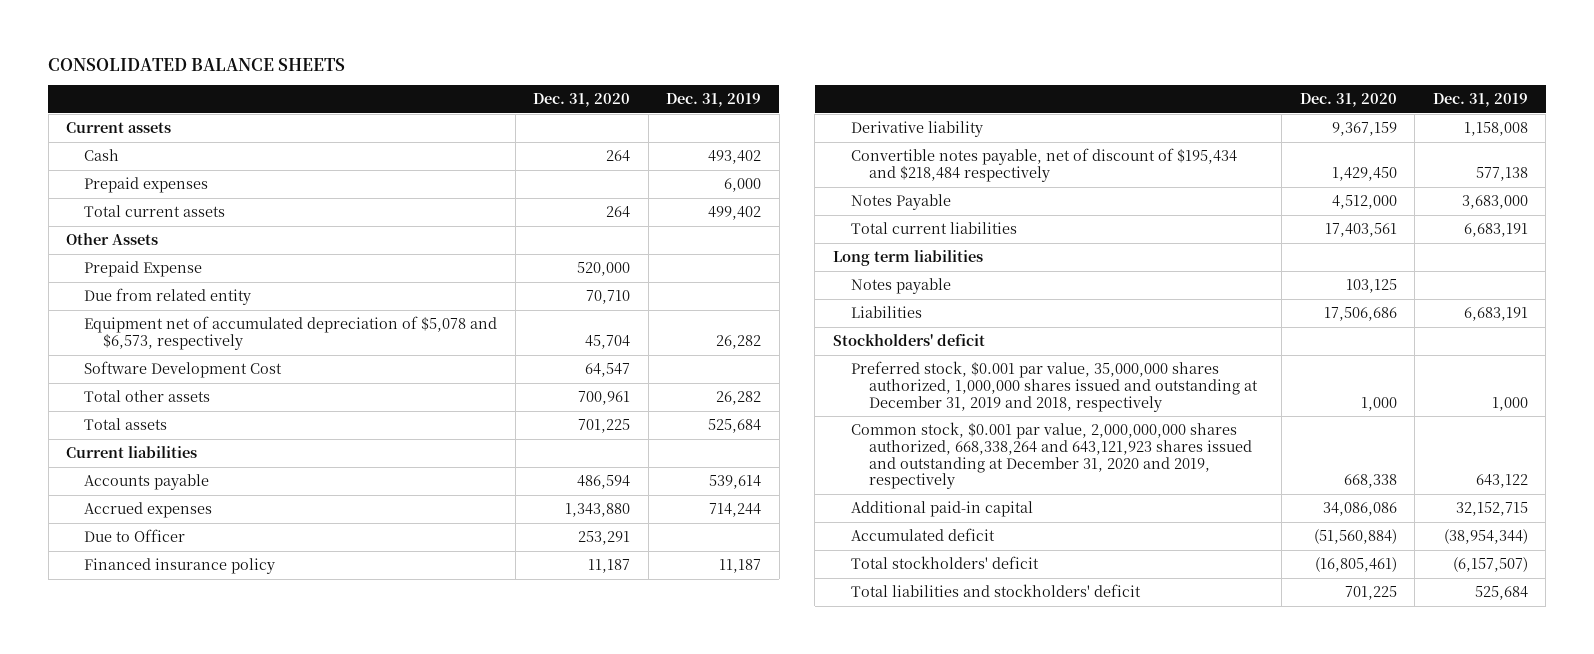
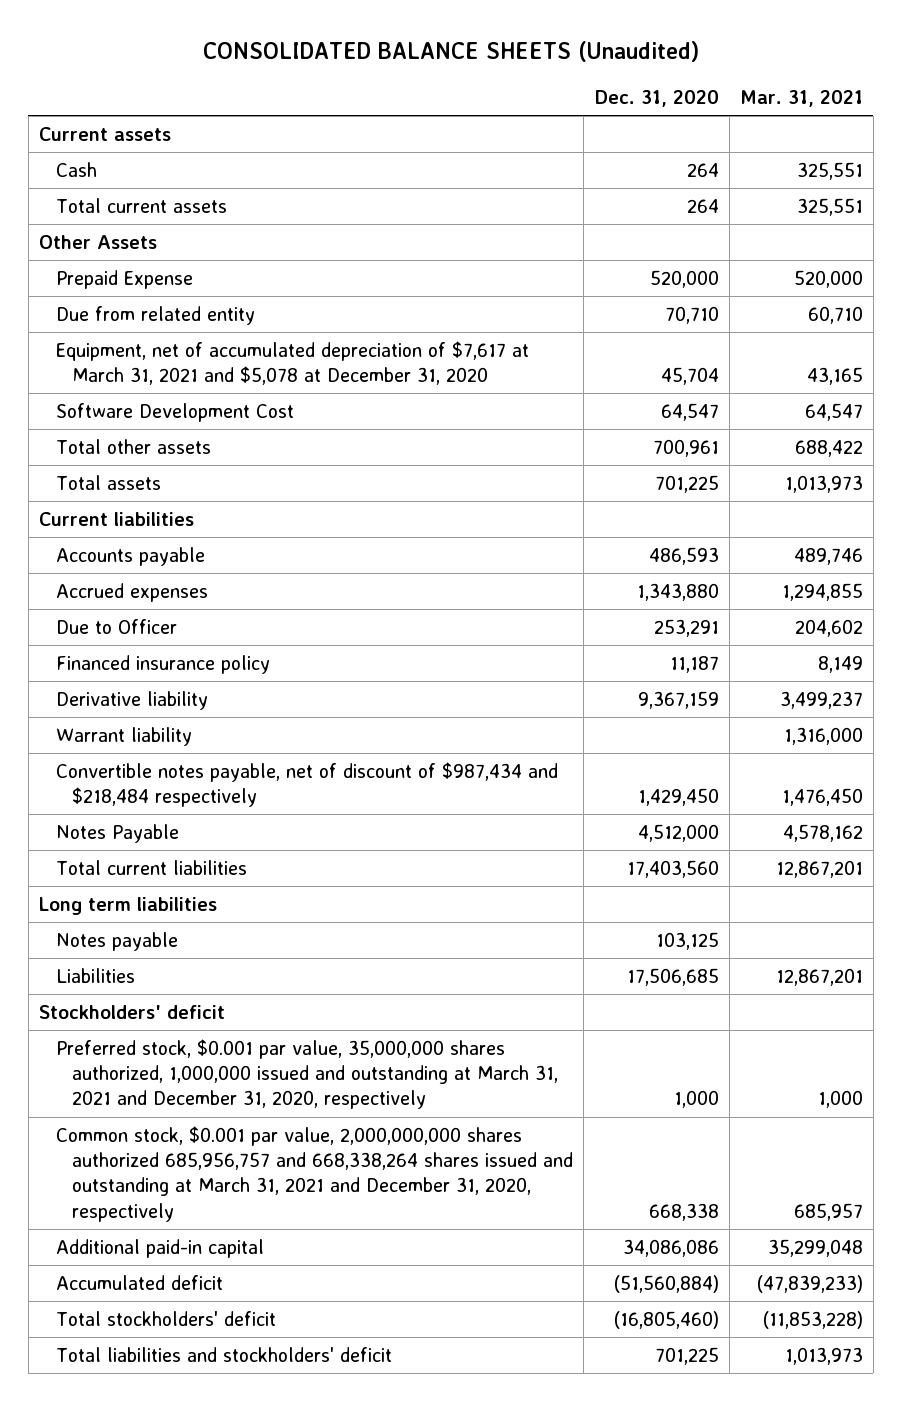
[48,57,346,71] CONSOLIDATED BALANCE SHEETS -> [202,41,699,63] CONSOLIDATED BALANCE SHEETS (Unaudited)
[666,93,762,108] Dec. 31, 2019 -> none
none -> [739,90,863,108] Mar. 31, 2021
[84,177,209,194] Prepaid expenses -> none
[84,316,498,350] Equipment net of accumulated depreciation of $5,078 and $6,573, respectively -> [55,340,529,386] Equipment, net of accumulated depreciation of $7,617 at March 31, 2021 and $5,078 at December 31, 2020
[577,475,631,490] 486,594 -> [648,546,719,565] 486,593
none -> [55,726,192,746] Warrant liability
[851,148,1238,182] Convertible notes payable, net of discount of $195,434 and $218,484 respectively -> [55,761,558,808] Convertible notes payable, net of discount of $987,434 and $218,484 respectively
[1324,223,1397,238] 17,403,561 -> [626,859,719,878] 17,403,560
[1323,307,1397,322] 17,506,686 -> [626,967,719,986] 17,506,685
[851,361,1259,412] Preferred stock, $0.001 par value, 35,000,000 shares authorized, 1,000,000 shares issued and outstanding at December 31, 2019 and 2018, respectively -> [55,1038,559,1110] Preferred stock, $0.001 par value, 35,000,000 shares authorized, 1,000,000 issued and outstanding at March 31, 2021 and December 31, 2020, respectively
[851,422,1253,490] Common stock, $0.001 par value, 2,000,000,000 shares authorized, 668,338,264 and 643,121,923 shares issued and outstanding at December 31, 2020 and 2019, respectively -> [55,1125,574,1222] Common stock, $0.001 par value, 2,000,000,000 shares authorized 685,956,757 and 668,338,264 shares issued and outstanding at March 31, 2021 and December 31, 2020, respectively
[1314,557,1397,573] (16,805,461) -> [613,1310,719,1329] (16,805,460)

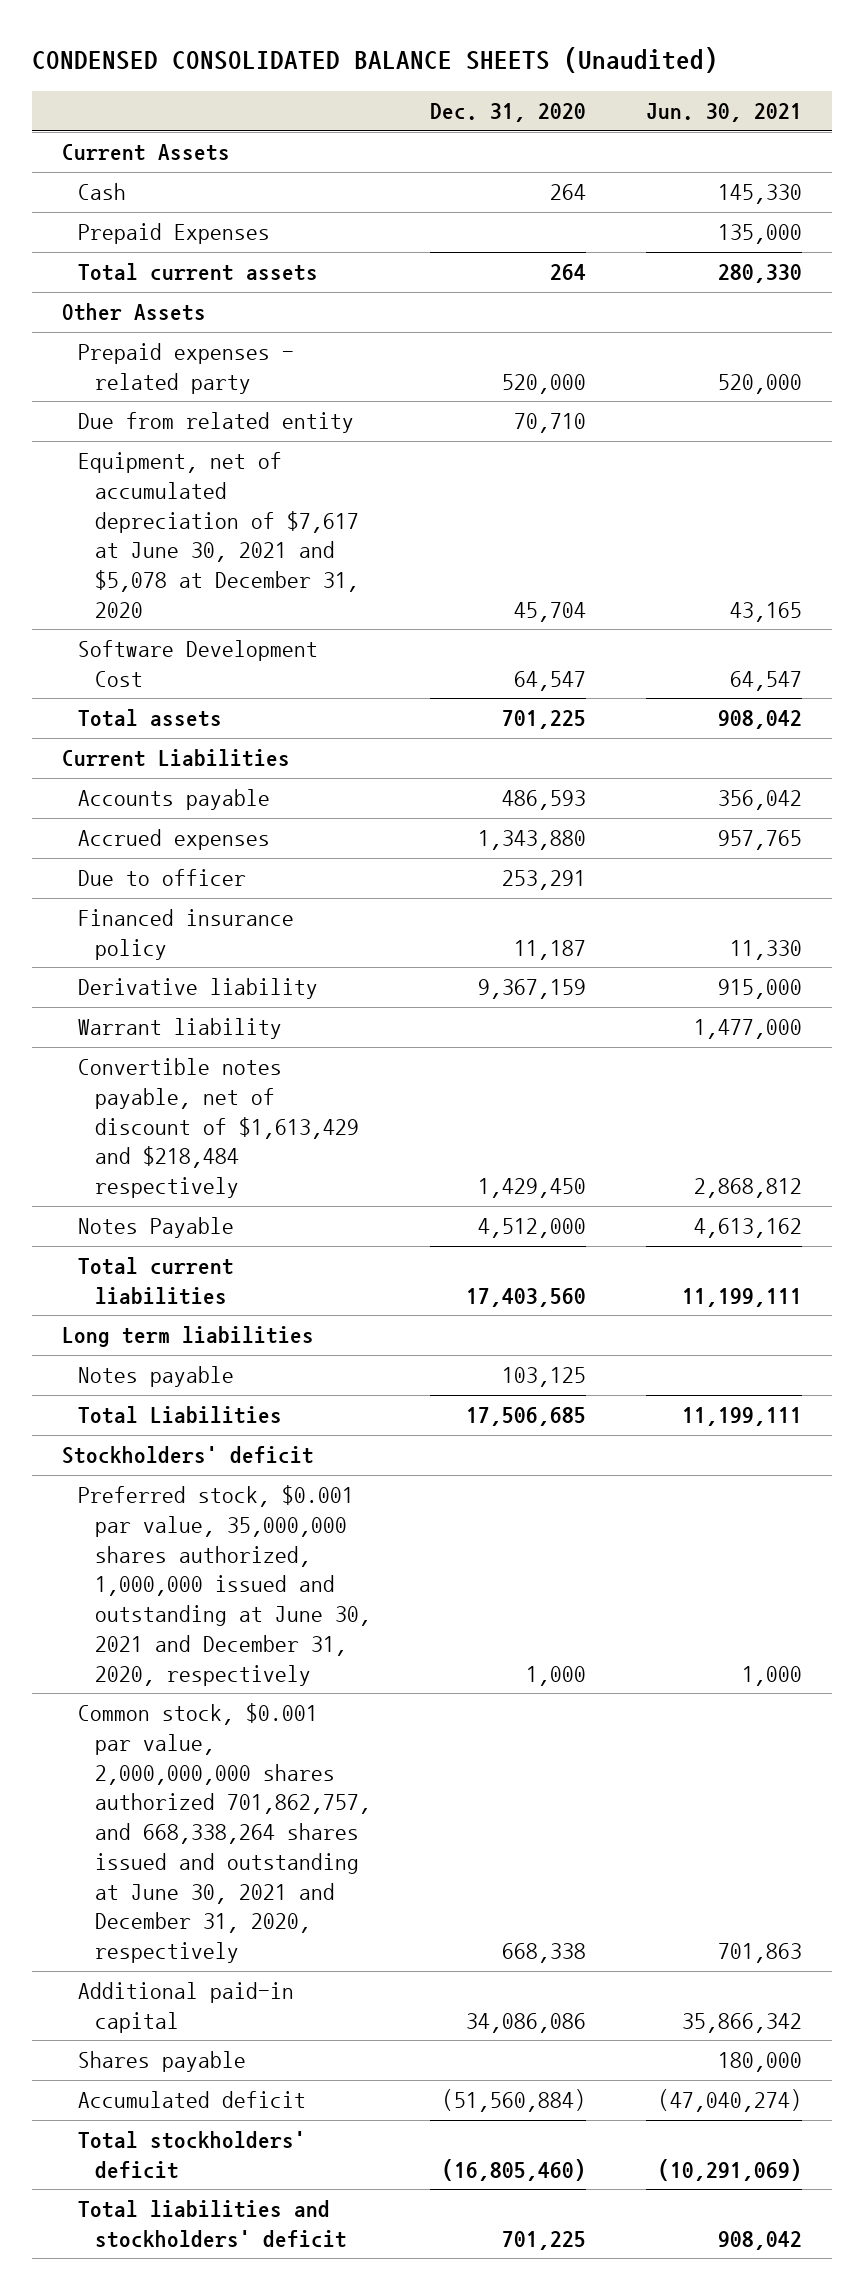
[202,41,699,63] CONSOLIDATED BALANCE SHEETS (Unaudited) -> [32,46,719,73] CONDENSED CONSOLIDATED BALANCE SHEETS (Unaudited)
[739,90,863,108] Mar. 31, 2021 -> none
none -> [645,103,802,123] Jun. 30, 2021
[38,126,171,141] Current assets -> [62,144,231,162] Current Assets
none -> [78,223,271,245] Prepaid Expenses
[55,269,193,289] Prepaid Expense -> none
none -> [78,343,295,394] Prepaid expenses - related party
[55,340,529,386] Equipment, net of accumulated depreciation of $7,617 at March 31, 2021 and $5,078 at December 31, 2020 -> [78,452,359,618] Equipment, net of accumulated depreciation of $7,617 at June 30, 2021 and $5,078 at December 31, 2020
[55,438,211,454] Total other assets -> none
[38,511,194,526] Current liabilities -> [62,749,291,768] Current Liabilities
[55,618,177,634] Due to Officer -> [78,869,247,887] Due to officer
[55,761,558,808] Convertible notes payable, net of discount of $987,434 and $218,484 respectively -> [78,1058,359,1199] Convertible notes payable, net of discount of $1,613,429 and $218,484 respectively
[55,967,135,983] Liabilities -> [78,1406,283,1425] Total Liabilities
[55,1038,559,1110] Preferred stock, $0.001 par value, 35,000,000 shares authorized, 1,000,000 issued and outstanding at March 31, 2021 and December 31, 2020, respectively -> [78,1485,371,1686] Preferred stock, $0.001 par value, 35,000,000 shares authorized, 1,000,000 issued and outstanding at June 30, 2021 and December 31, 2020, respectively
[55,1125,574,1222] Common stock, $0.001 par value, 2,000,000,000 shares authorized 685,956,757 and 668,338,264 shares issued and outstanding at March 31, 2021 and December 31, 2020, respectively -> [78,1703,371,1964] Common stock, $0.001 par value, 2,000,000,000 shares authorized 701,862,757, and 668,338,264 shares issued and outstanding at June 30, 2021 and December 31, 2020, respectively
none -> [78,2051,247,2073] Shares payable

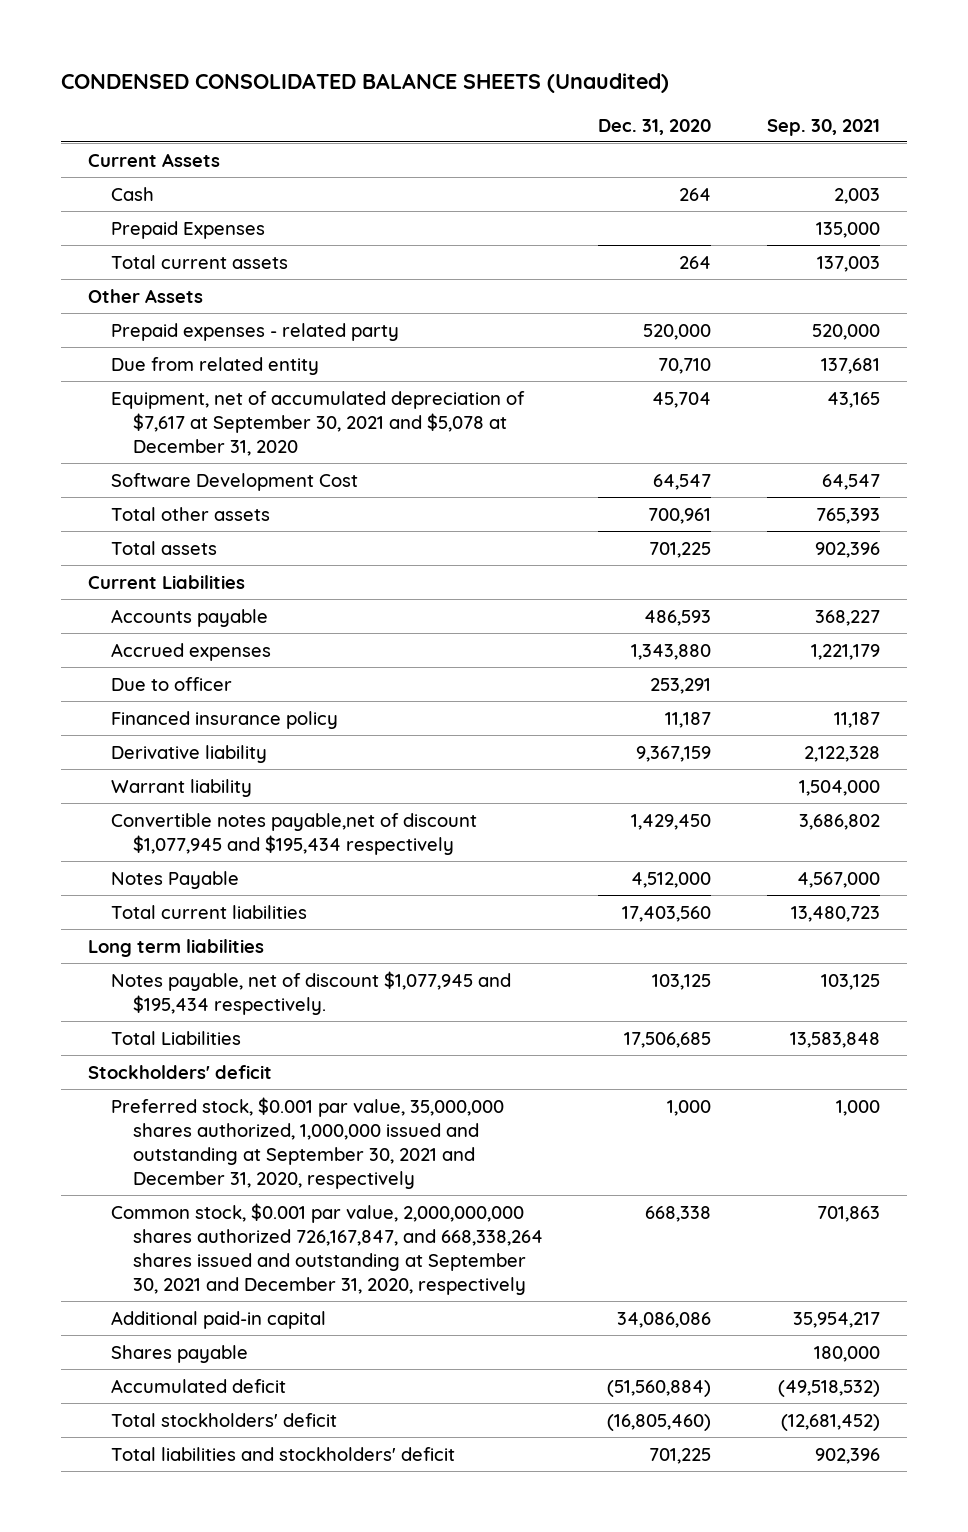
[645,103,802,123] Jun. 30, 2021 -> none
none -> [766,118,880,136] Sep. 30, 2021
[78,452,359,618] Equipment, net of accumulated depreciation of $7,617 at June 30, 2021 and $5,078 at December 31, 2020 -> [110,390,525,456] Equipment, net of accumulated depreciation of $7,617 at September 30, 2021 and $5,078 at December 31, 2020
none -> [110,506,270,521] Total other assets
[78,1058,359,1199] Convertible notes payable, net of discount of $1,613,429 and $218,484 respectively -> [110,812,477,855] Convertible notes payable,net of discount $1,077,945 and $195,434 respectively
[78,1366,235,1388] Notes payable -> [110,970,511,1015] Notes payable, net of discount $1,077,945 and $195,434 respectively.
[78,1485,371,1686] Preferred stock, $0.001 par value, 35,000,000 shares authorized, 1,000,000 issued and outstanding at June 30, 2021 and December 31, 2020, respectively -> [110,1096,504,1189] Preferred stock, $0.001 par value, 35,000,000 shares authorized, 1,000,000 issued and outstanding at September 30, 2021 and December 31, 2020, respectively
[78,1703,371,1964] Common stock, $0.001 par value, 2,000,000,000 shares authorized 701,862,757, and 668,338,264 shares issued and outstanding at June 30, 2021 and December 31, 2020, respectively -> [110,1202,544,1295] Common stock, $0.001 par value, 2,000,000,000 shares authorized 726,167,847, and 668,338,264 shares issued and outstanding at September 30, 2021 and December 31, 2020, respectively

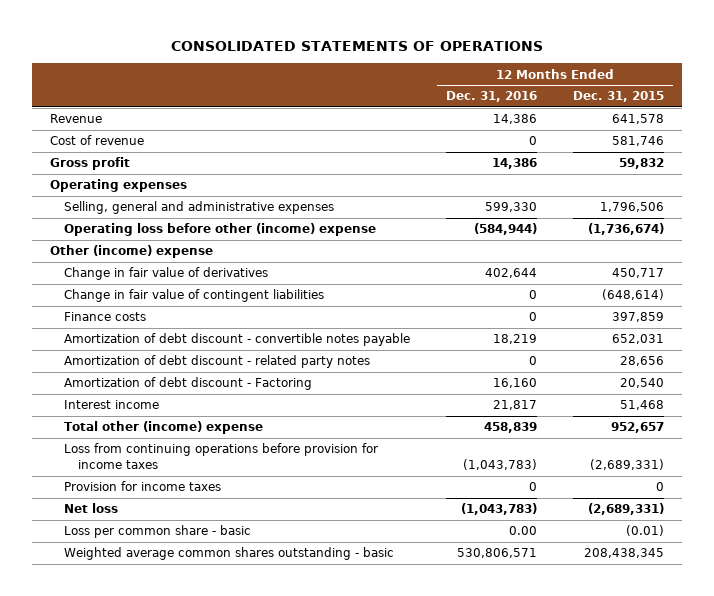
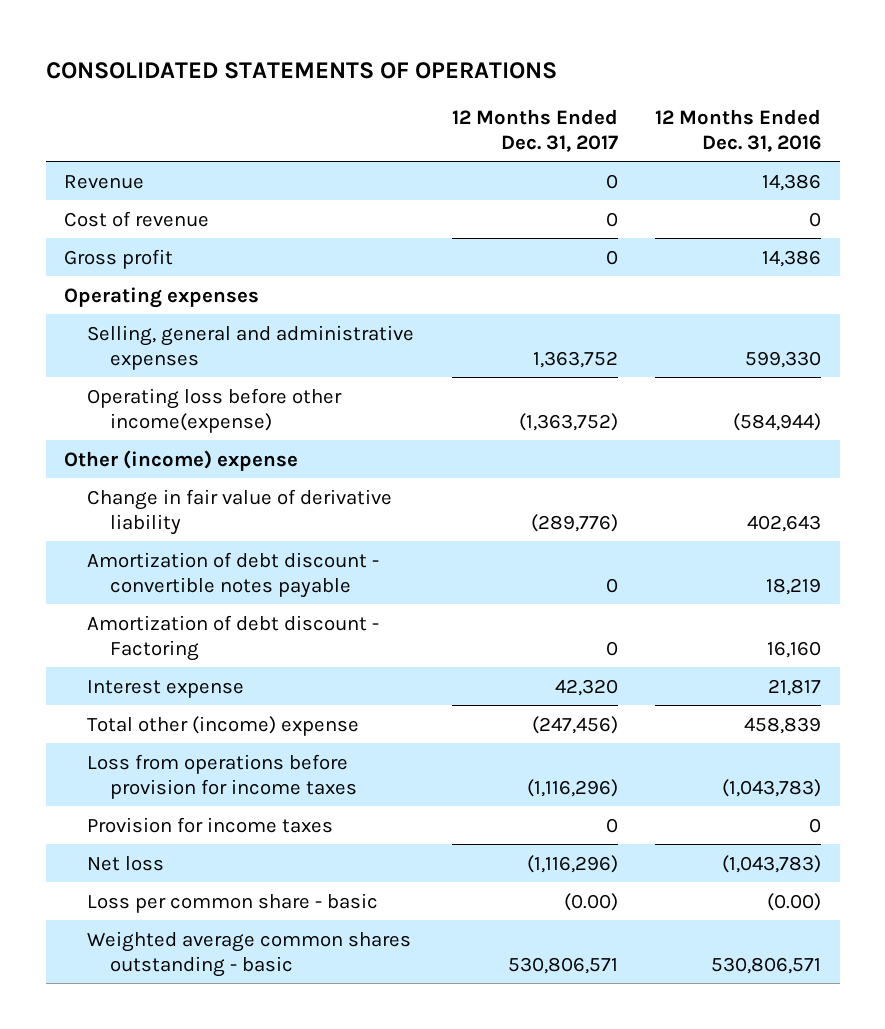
[573,91,665,103] Dec. 31, 2015 -> none
none -> [451,108,618,152] 12 Months Ended Dec. 31, 2017
[63,223,376,237] Operating loss before other (income) expense -> [87,387,343,433] Operating loss before other income(expense)
[63,289,324,303] Change in fair value of contingent liabilities -> none
[63,312,146,322] Finance costs -> none
[63,267,268,281] Change in fair value of derivatives -> [87,488,393,535] Change in fair value of derivative liability
[485,268,538,279] 402,644 -> [746,514,821,532] 402,643
[63,355,370,369] Amortization of debt discount - related party notes -> none
[63,400,159,410] Interest income -> [87,679,245,698] Interest expense
[63,443,378,470] Loss from continuing operations before provision for income taxes -> [87,753,357,799] Loss from operations before provision for income taxes
[509,526,538,536] 0.00 -> [766,892,821,911] (0.00)

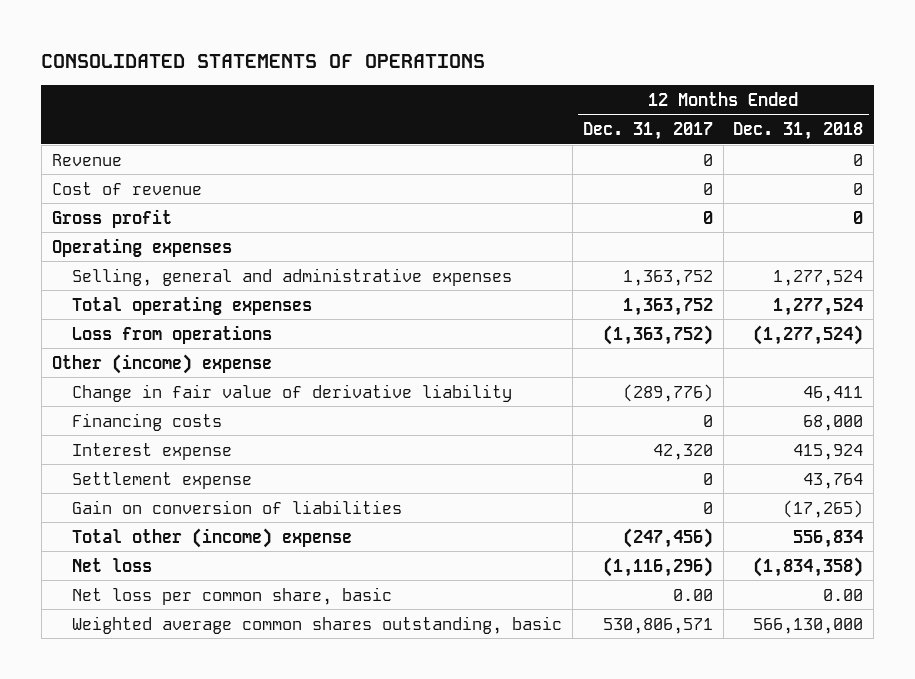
[654,108,821,152] 12 Months Ended Dec. 31, 2016 -> none
none -> [733,122,864,141] Dec. 31, 2018
none -> [72,295,313,315] Total operating expenses
[87,387,343,433] Operating loss before other income(expense) -> [72,324,273,344] Loss from operations
[87,551,380,598] Amortization of debt discount - convertible notes payable -> none
[87,614,380,661] Amortization of debt discount - Factoring -> none
none -> [72,412,223,431] Financing costs
none -> [72,471,253,489] Settlement expense
none -> [72,499,403,514] Gain on conversion of liabilities
[87,753,357,799] Loss from operations before provision for income taxes -> none
[87,816,334,833] Provision for income taxes -> none
[87,892,379,913] Loss per common share - basic -> [72,586,393,605] Net loss per common share, basic
[563,892,618,911] (0.00) -> [672,588,713,601] 0.00
[87,930,412,977] Weighted average common shares outstanding - basic -> [72,615,563,634] Weighted average common shares outstanding, basic

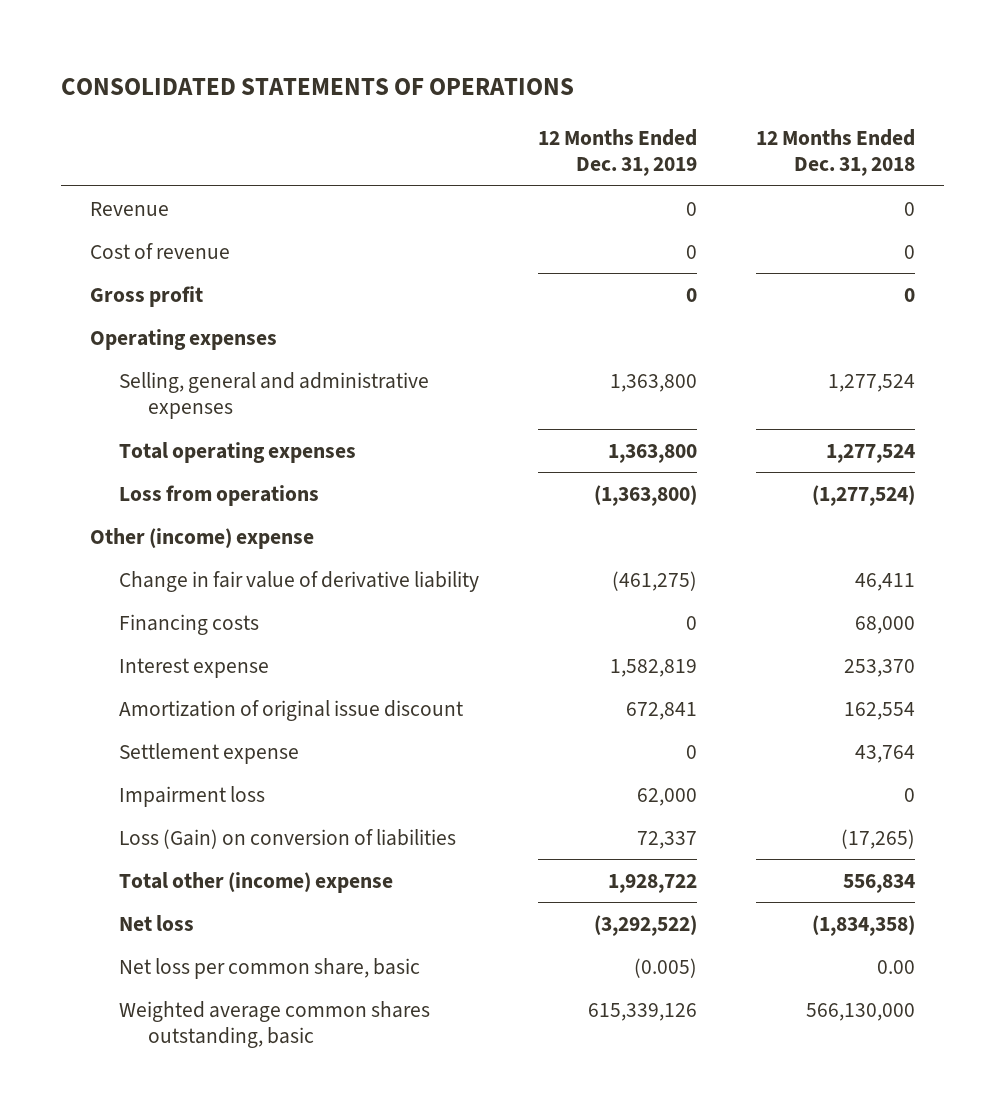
[582,122,713,141] Dec. 31, 2017 -> none
none -> [538,129,698,177] 12 Months Ended Dec. 31, 2019
[793,443,864,460] 415,924 -> [843,658,915,677] 253,370
none -> [119,699,464,721] Amortization of original issue discount
none -> [119,785,266,807] Impairment loss
[72,499,403,514] Gain on conversion of liabilities -> [119,828,457,849] Loss (Gain) on conversion of liabilities

